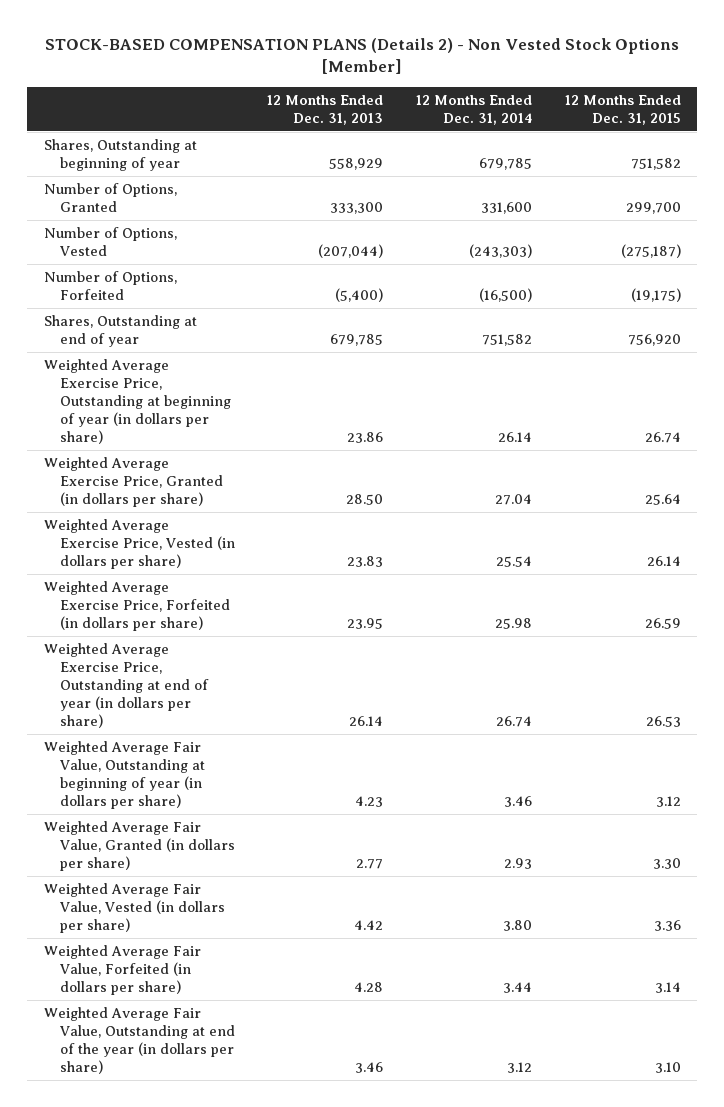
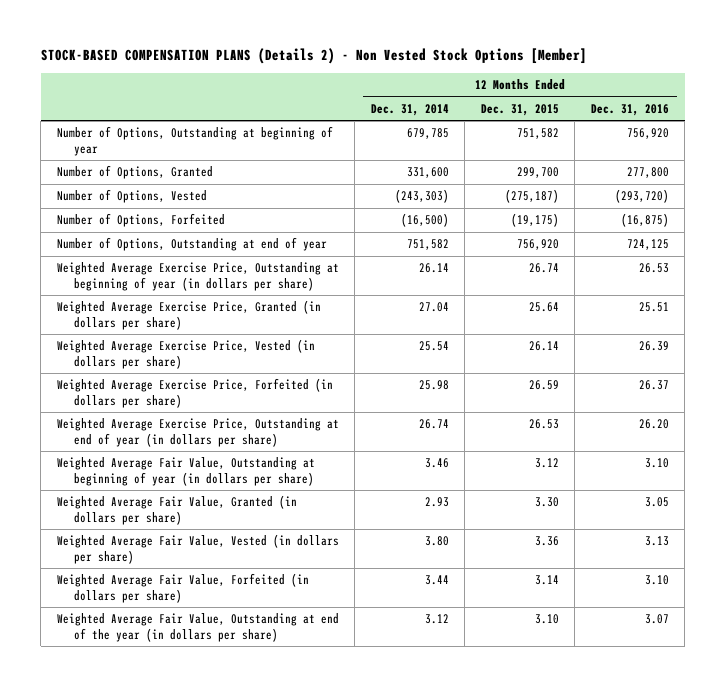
[267,94,384,125] 12 Months Ended Dec. 31, 2013 -> none
none -> [590,103,669,116] Dec. 31, 2016
[43,138,197,171] Shares, Outstanding at beginning of year -> [56,126,333,156] Number of Options, Outstanding at beginning of year
[43,314,197,347] Shares, Outstanding at end of year -> [56,237,327,252] Number of Options, Outstanding at end of year

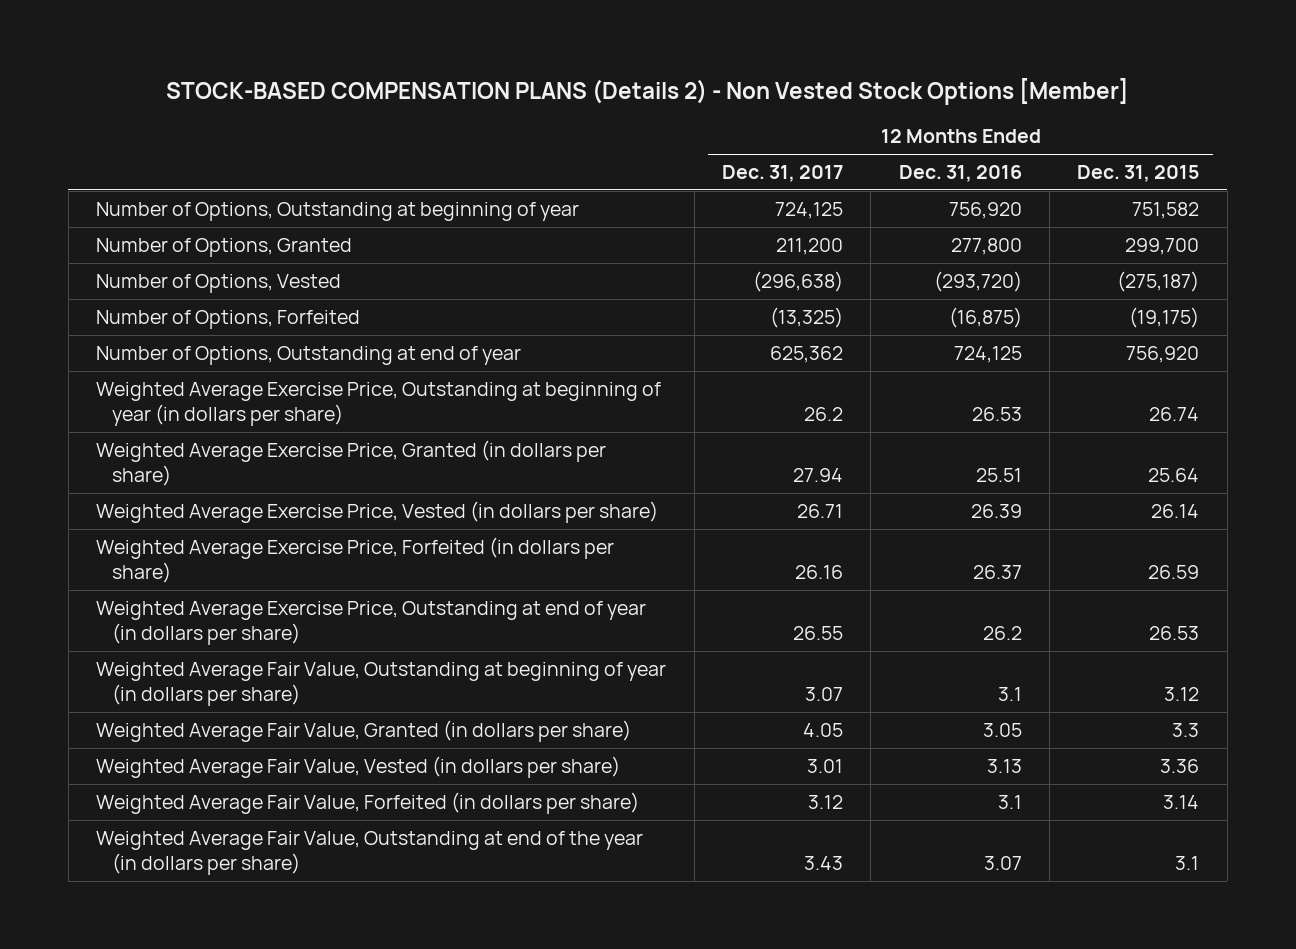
[370,103,449,116] Dec. 31, 2014 -> none
none -> [721,164,843,182] Dec. 31, 2017
[638,419,669,430] 26.20 -> [982,626,1022,641] 26.2
[644,458,669,469] 3.10 -> [997,687,1022,702] 3.1
[534,497,559,508] 3.30 -> [1172,722,1200,737] 3.3
[644,575,669,586] 3.10 -> [997,794,1022,809] 3.1
[534,614,559,625] 3.10 -> [1175,856,1200,871] 3.1

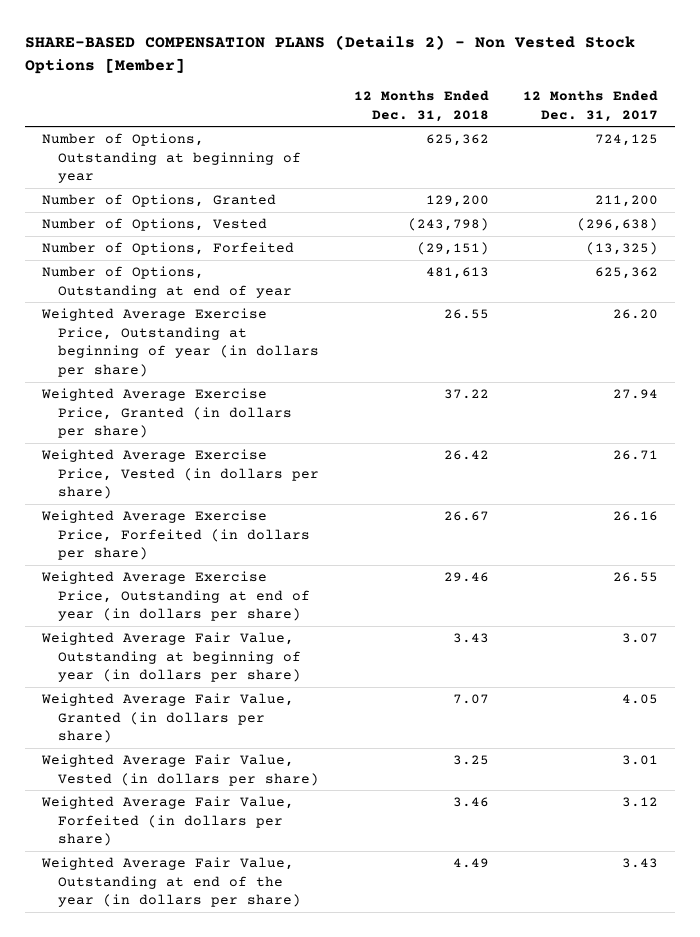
[165,77,1129,105] STOCK-BASED COMPENSATION PLANS (Details 2) - Non Vested Stock Options [Member] -> [24,35,635,74] SHARE-BASED COMPENSATION PLANS (Details 2) - Non Vested Stock Options [Member]
[898,164,1022,182] Dec. 31, 2016 -> none
[1077,164,1200,182] Dec. 31, 2015 -> none
none -> [353,90,489,122] 12 Months Ended Dec. 31, 2018
[803,407,843,422] 26.2 -> [613,309,659,320] 26.20

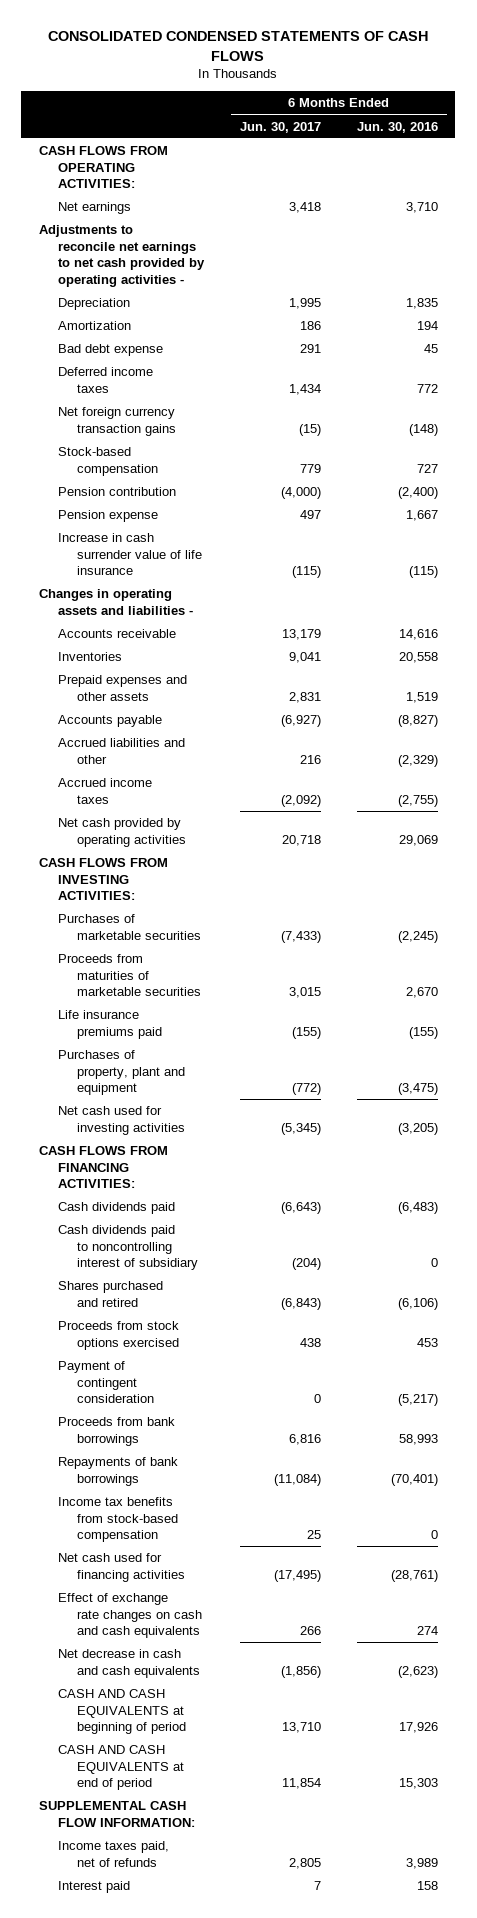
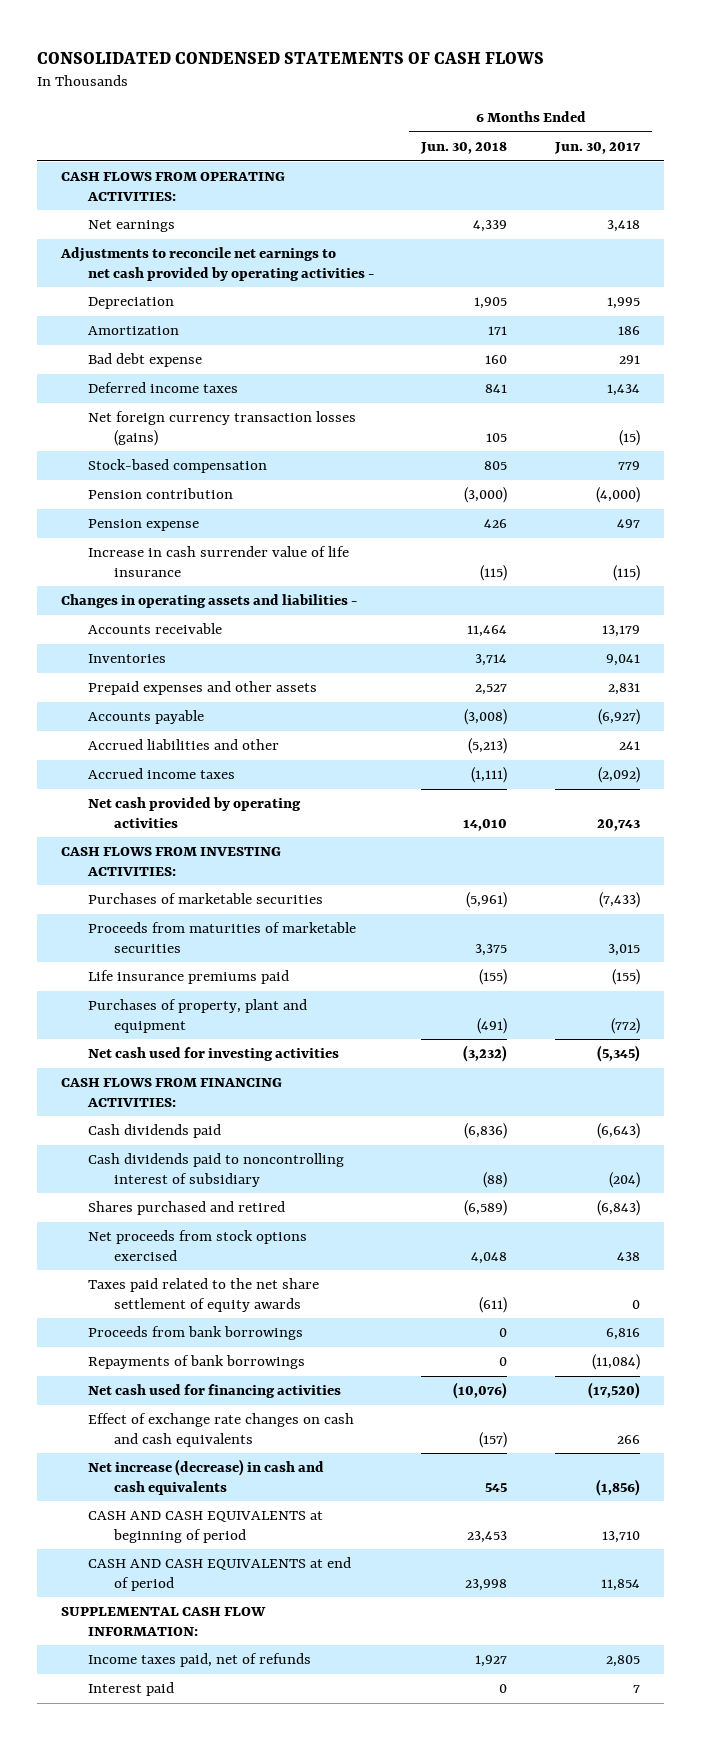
[356,121,438,133] Jun. 30, 2016 -> none
none -> [420,142,508,155] Jun. 30, 2018
[58,407,177,436] Net foreign currency transaction gains -> [87,411,356,446] Net foreign currency transaction losses (gains)
[299,754,321,764] 216 -> [619,741,641,751] 241
[281,834,321,846] 20,718 -> [597,818,641,831] 20,743
[58,1361,155,1404] Payment of contingent consideration -> none
[58,1321,180,1350] Proceeds from stock options exercised -> [87,1230,307,1261] Net proceeds from stock options exercised
none -> [87,1278,319,1312] Taxes paid related to the net share settlement of equity awards
[58,1497,179,1543] Income tax benefits from stock-based compensation -> none
[273,1569,321,1582] (17,495) -> [588,1382,641,1400] (17,520)
[58,1649,201,1678] Net decrease in cash and cash equivalents -> [87,1459,324,1495] Net increase (decrease) in cash and cash equivalents

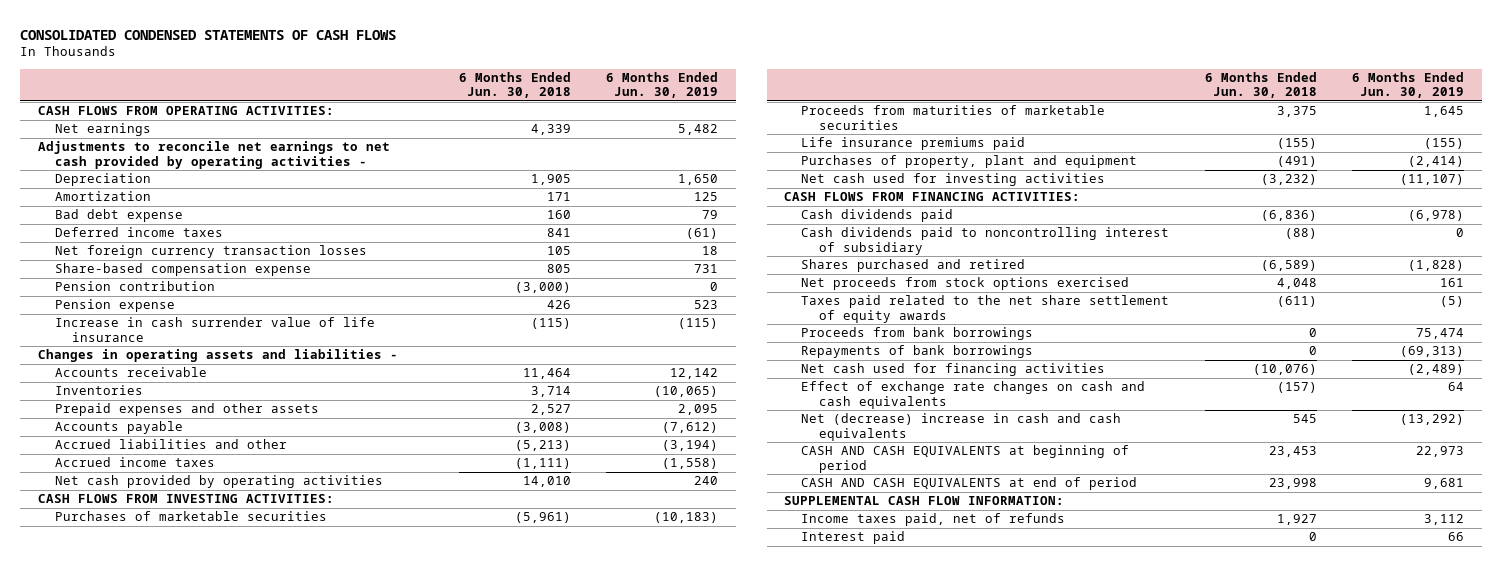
[554,142,642,155] Jun. 30, 2017 -> none
none -> [606,71,719,99] 6 Months Ended Jun. 30, 2019
[87,411,356,446] Net foreign currency transaction losses (gains) -> [55,245,368,259] Net foreign currency transaction losses
[87,459,267,474] Stock-based compensation -> [55,263,312,277] Share-based compensation expense
[87,1459,324,1495] Net increase (decrease) in cash and cash equivalents -> [801,413,1122,441] Net (decrease) increase in cash and cash equivalents

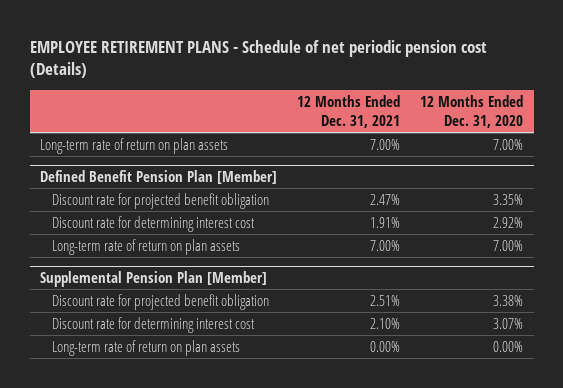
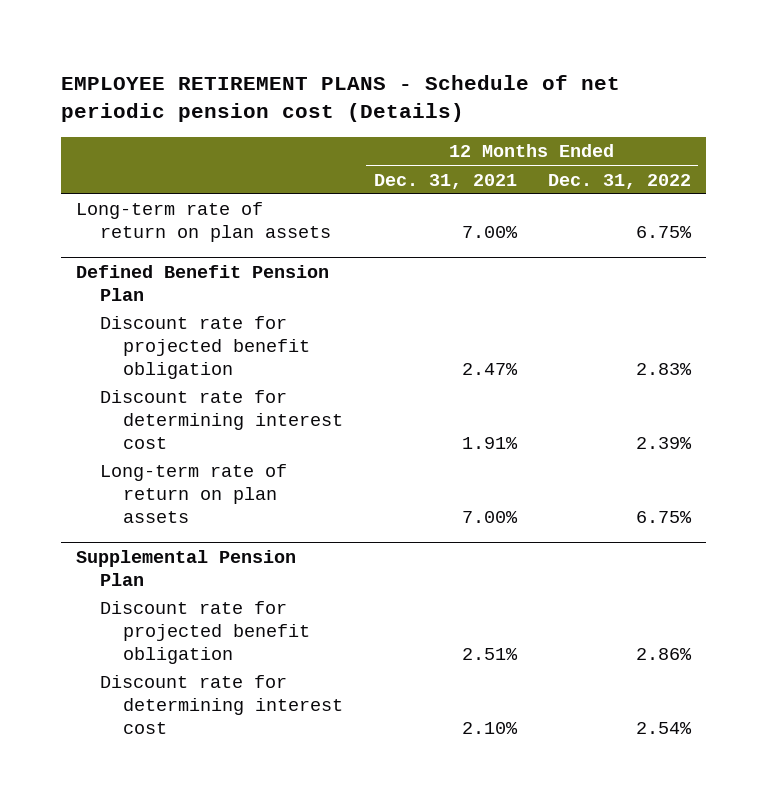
[420,94,524,129] 12 Months Ended Dec. 31, 2020 -> none
none -> [547,173,691,189] Dec. 31, 2022
[39,170,277,185] Defined Benefit Pension Plan [Member] -> [76,264,330,301] Defined Benefit Pension Plan
[39,271,267,288] Supplemental Pension Plan [Member] -> [76,549,297,586] Supplemental Pension Plan
[51,339,240,356] Long-term rate of return on plan assets -> none

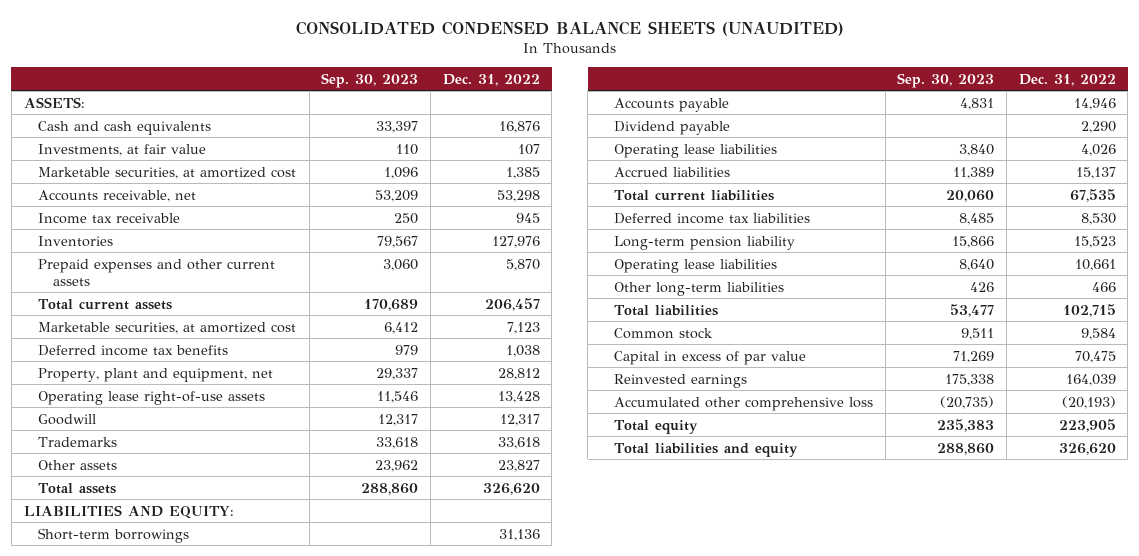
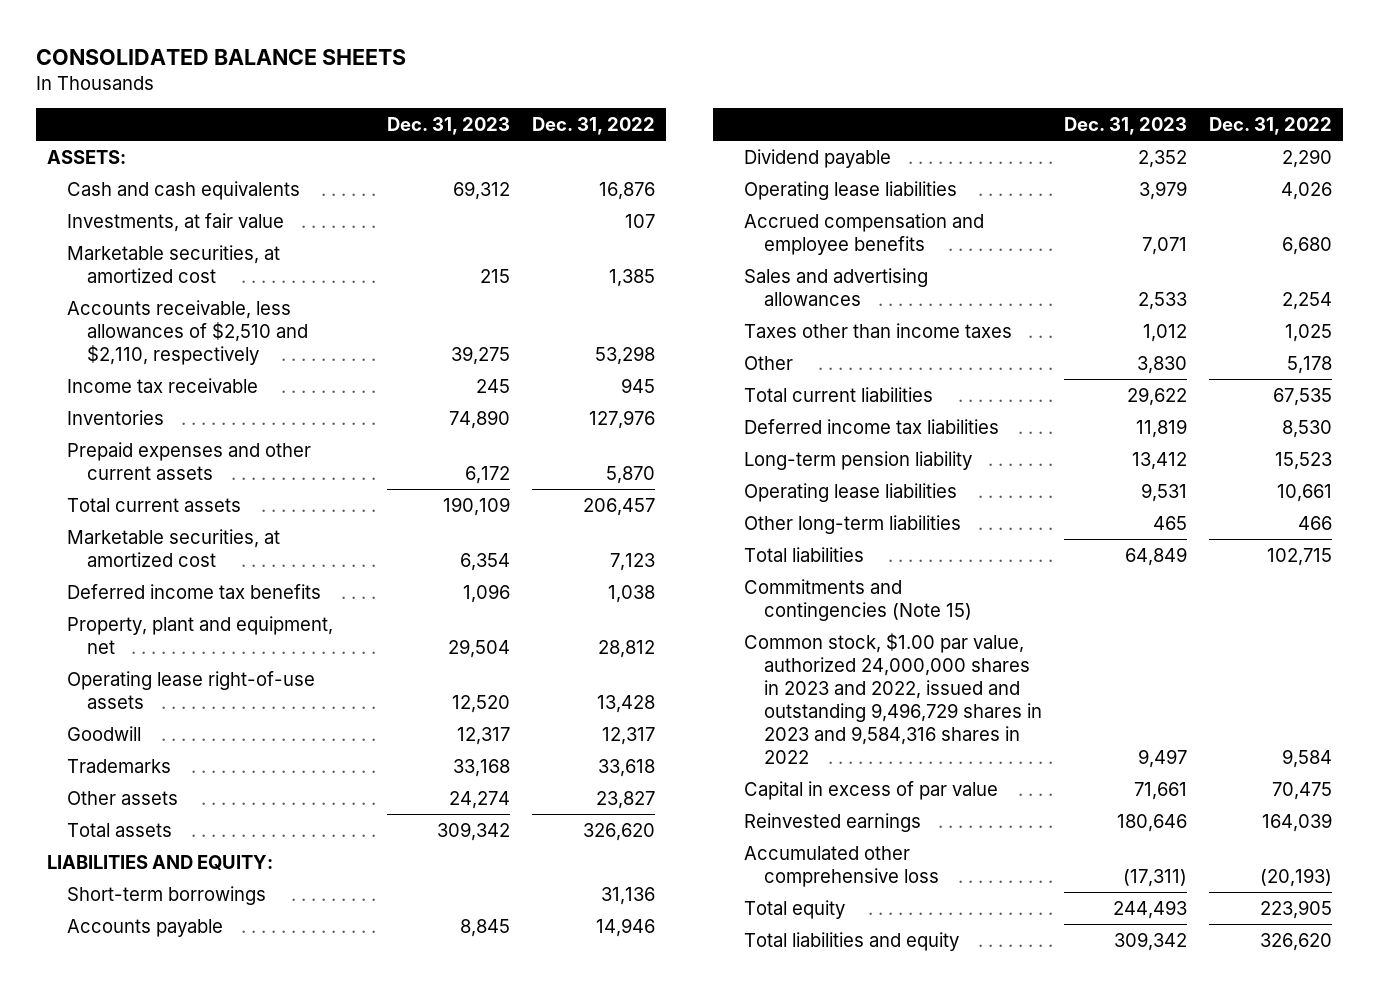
[295,20,844,36] CONSOLIDATED CONDENSED BALANCE SHEETS (UNAUDITED) -> [35,48,406,65] CONSOLIDATED BALANCE SHEETS
[321,72,419,88] Sep. 30, 2023 -> none
none -> [387,117,511,136] Dec. 31, 2023
[38,189,197,202] Accounts receivable, net -> [67,299,309,365] Accounts receivable, less allowances of $2,510 and $2,110, respectively
[614,166,731,177] Accrued liabilities -> none
none -> [743,212,984,255] Accrued compensation and employee benefits
none -> [743,267,928,306] Sales and advertising allowances
none -> [743,322,1012,338] Taxes other than income taxes
none -> [743,355,793,370] Other
none -> [743,578,972,621] Commitments and contingencies (Note 15)
[614,327,714,339] Common stock -> [743,632,1042,764] Common stock, $1.00 par value, authorized 24,000,000 shares in 2023 and 2022, issued and outstanding 9,496,729 shares in 2023 and 9,584,316 shares in 2022

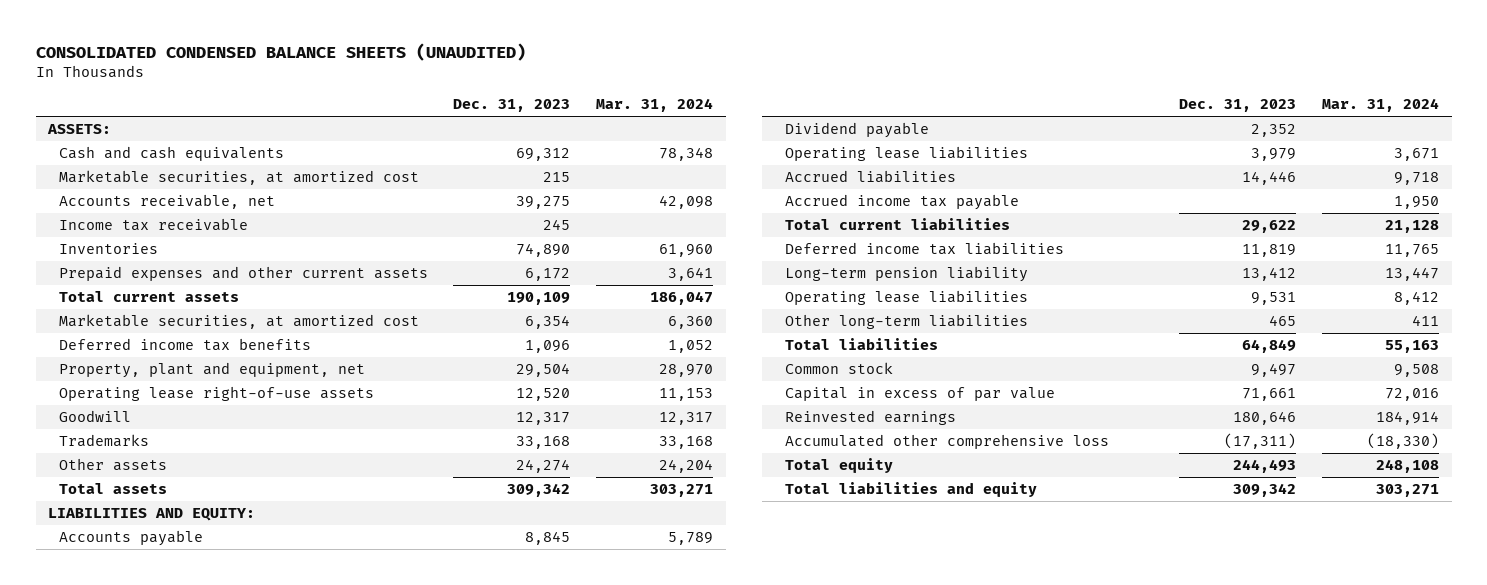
[35,48,406,65] CONSOLIDATED BALANCE SHEETS -> [35,42,526,61] CONSOLIDATED CONDENSED BALANCE SHEETS (UNAUDITED)
[532,117,656,136] Dec. 31, 2022 -> none
none -> [595,98,713,113] Mar. 31, 2024
[67,212,285,232] Investments, at fair value -> none
[67,299,309,365] Accounts receivable, less allowances of $2,510 and $2,110, respectively -> [59,194,276,210] Accounts receivable, net
[67,885,267,905] Short-term borrowings -> none
[743,212,984,255] Accrued compensation and employee benefits -> none
[743,267,928,306] Sales and advertising allowances -> none
[743,322,1012,338] Taxes other than income taxes -> none
[743,355,793,370] Other -> none
none -> [785,170,957,184] Accrued liabilities
none -> [785,194,1020,211] Accrued income tax payable
[743,578,972,621] Commitments and contingencies (Note 15) -> none
[743,632,1042,764] Common stock, $1.00 par value, authorized 24,000,000 shares in 2023 and 2022, issued and outstanding 9,496,729 shares in 2023 and 9,584,316 shares in 2022 -> [785,362,894,375] Common stock

